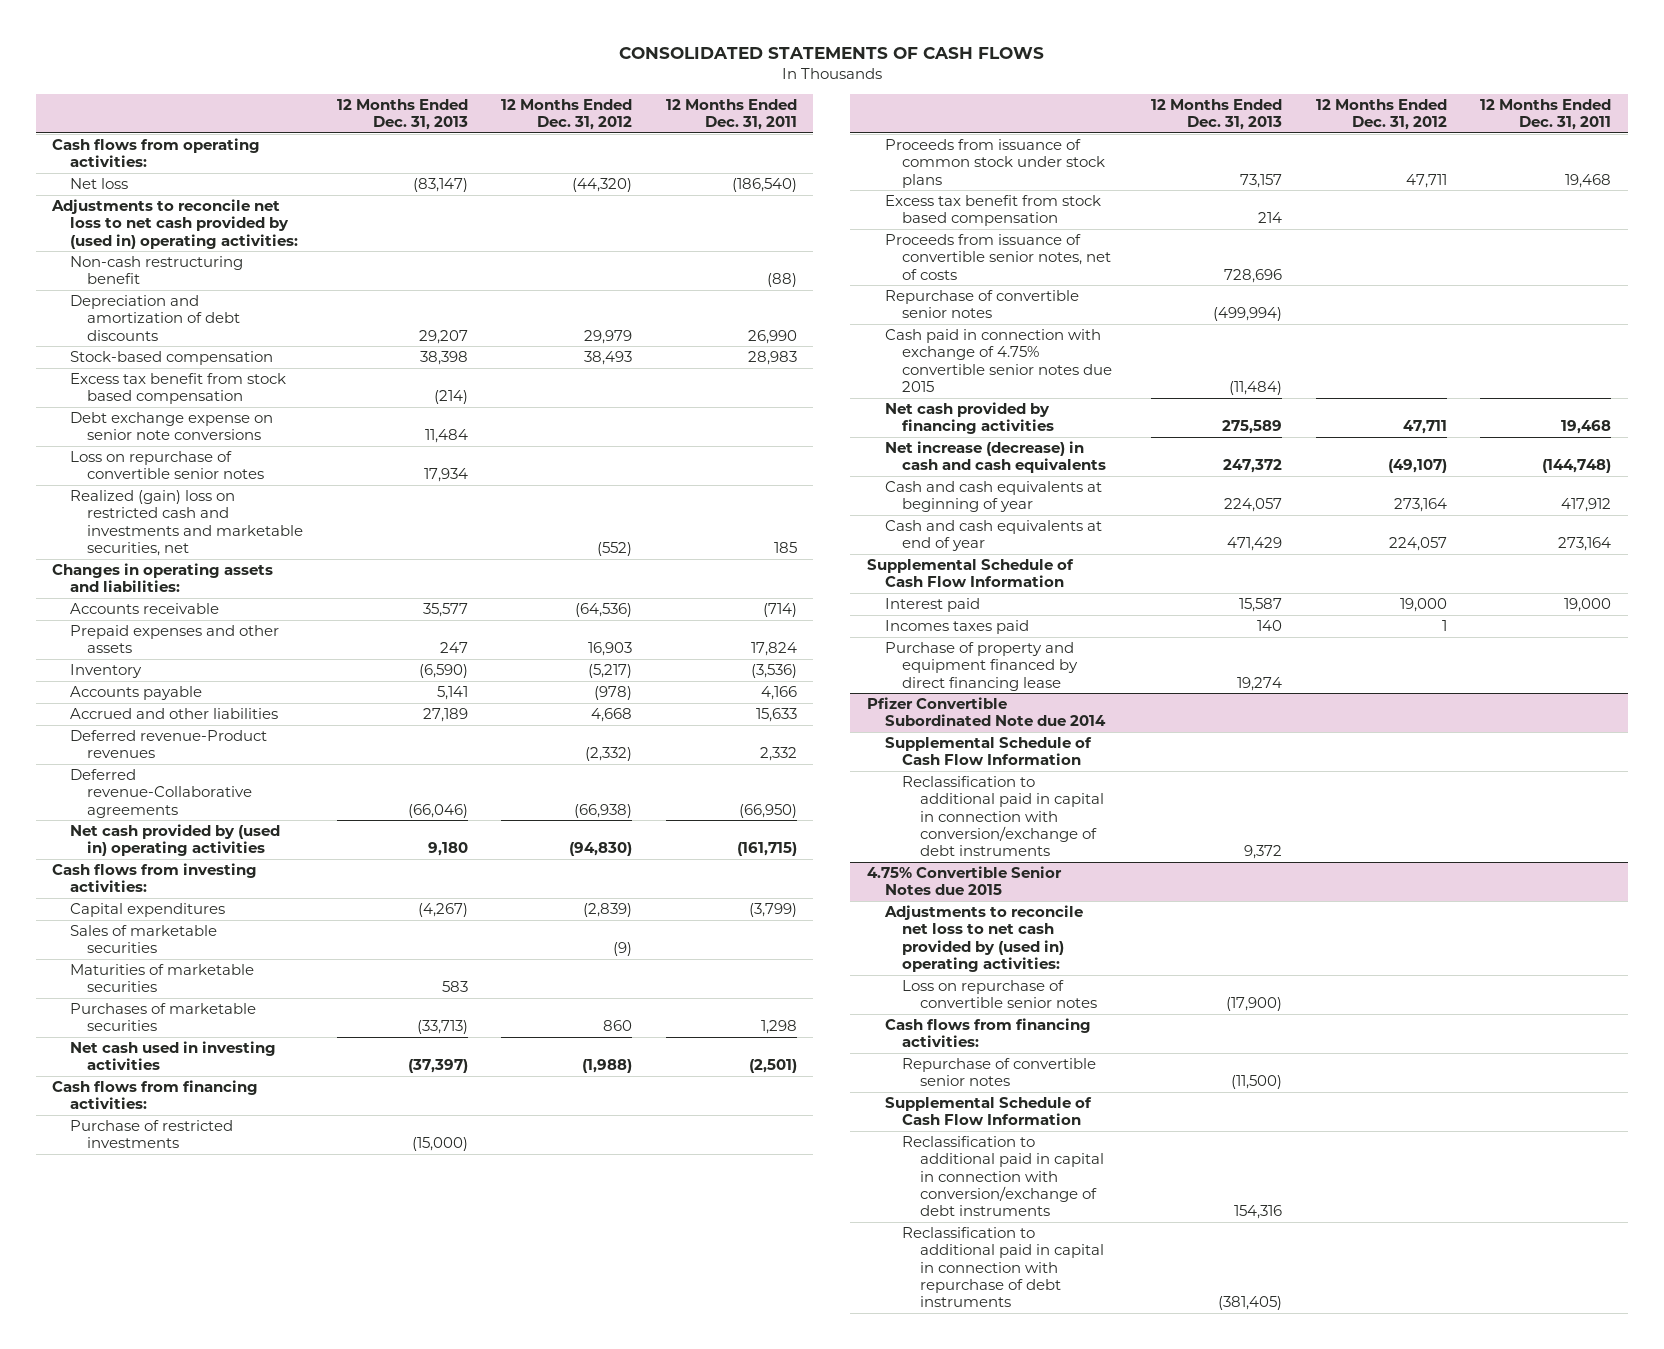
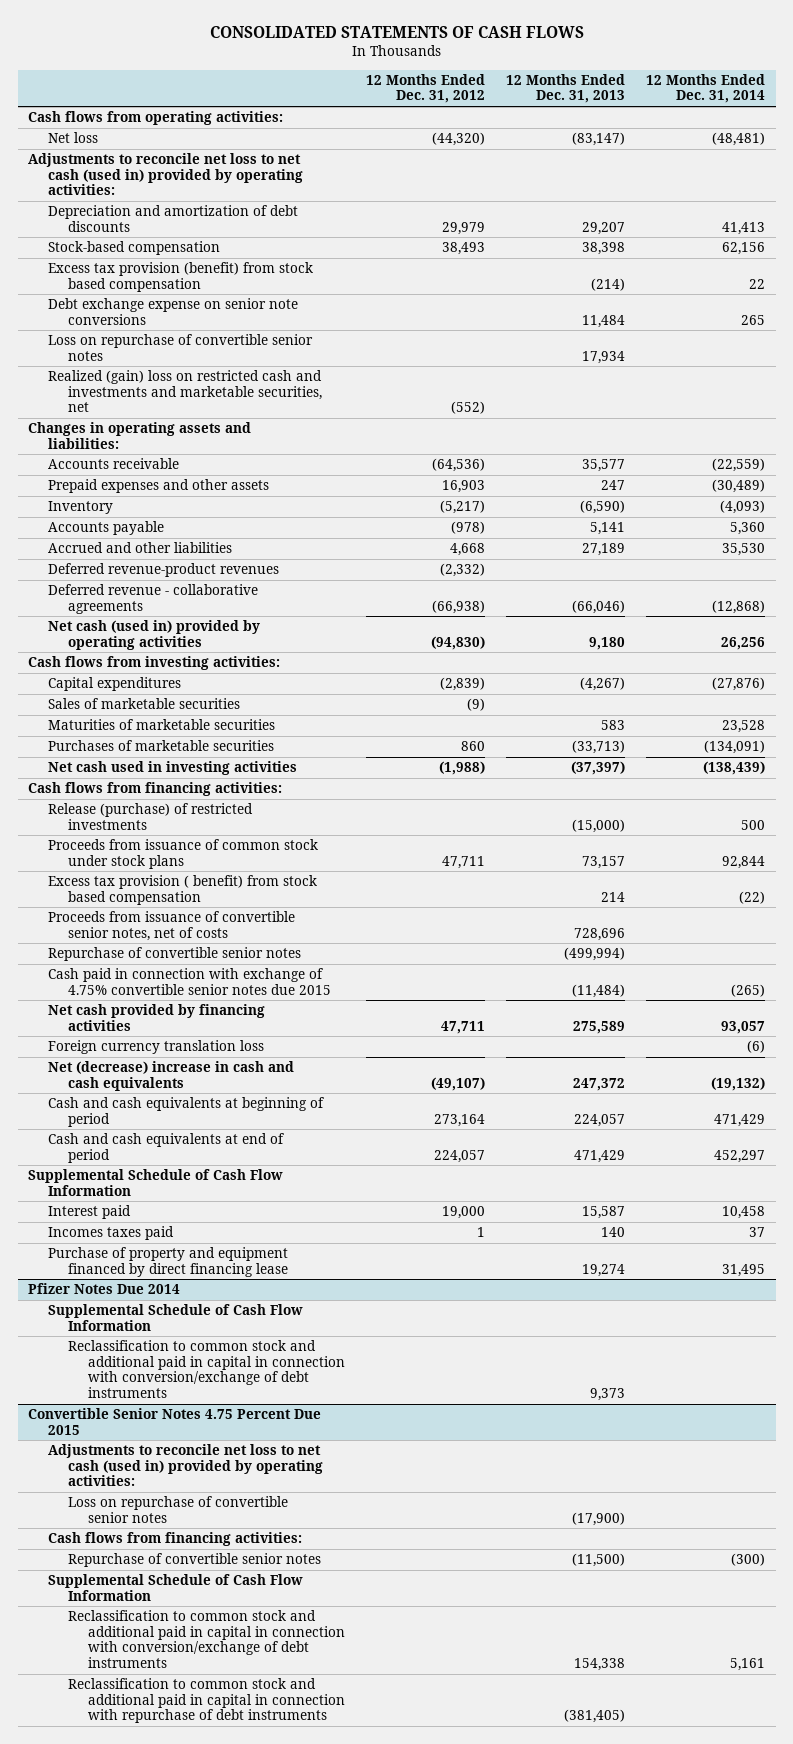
[665,98,797,130] 12 Months Ended Dec. 31, 2011 -> none
none -> [646,73,766,104] 12 Months Ended Dec. 31, 2014
[69,256,243,285] Non-cash restructuring benefit -> none
[51,199,298,249] Adjustments to reconcile net loss to net cash provided by (used in) operating activities: -> [28,153,303,196] Adjustments to reconcile net loss to net cash (used in) provided by operating activities:
[69,373,286,405] Excess tax benefit from stock based compensation -> [47,262,313,292] Excess tax provision (benefit) from stock based compensation
[69,730,267,759] Deferred revenue-Product revenues -> [47,563,279,578] Deferred revenue-product revenues
[69,769,253,818] Deferred revenue-Collaborative agreements -> [47,584,258,614] Deferred revenue - collaborative agreements
[69,824,280,857] Net cash provided by (used in) operating activities -> [47,620,260,650] Net cash (used in) provided by operating activities
[69,1120,233,1149] Purchase of restricted investments -> [47,803,253,830] Release (purchase) of restricted investments
[884,195,1101,227] Excess tax benefit from stock based compensation -> [47,875,317,905] Excess tax provision ( benefit) from stock based compensation
none -> [47,1040,264,1055] Foreign currency translation loss
[884,441,1107,474] Net increase (decrease) in cash and cash equivalents -> [47,1061,294,1091] Net (decrease) increase in cash and cash equivalents
[884,481,1102,513] Cash and cash equivalents at beginning of year -> [47,1097,324,1127] Cash and cash equivalents at beginning of period
[884,520,1102,552] Cash and cash equivalents at end of year -> [47,1133,284,1163] Cash and cash equivalents at end of period
[867,697,1106,727] Pfizer Convertible Subordinated Note due 2014 -> none
none -> [28,1283,181,1295] Pfizer Notes Due 2014
[902,776,1104,857] Reclassification to additional paid in capital in connection with conversion/exchange of debt instruments -> [67,1340,345,1398] Reclassification to common stock and additional paid in capital in connection with conversion/exchange of debt instruments
[1244,845,1283,860] 9,372 -> [589,1387,625,1401] 9,373
[867,866,1063,896] 4.75% Convertible Senior Notes due 2015 -> [28,1408,322,1435] Convertible Senior Notes 4.75 Percent Due 2015
[883,905,1083,972] Adjustments to reconcile net loss to net cash provided by (used in) operating activities: -> [47,1444,323,1487] Adjustments to reconcile net loss to net cash (used in) provided by operating activities:
[902,1136,1104,1217] Reclassification to additional paid in capital in connection with conversion/exchange of debt instruments -> [67,1610,345,1668] Reclassification to common stock and additional paid in capital in connection with conversion/exchange of debt instruments
[1234,1205,1283,1220] 154,316 -> [573,1657,625,1671] 154,338
[902,1227,1104,1308] Reclassification to additional paid in capital in connection with repurchase of debt instruments -> [67,1678,345,1724] Reclassification to common stock and additional paid in capital in connection with repurchase of debt instruments

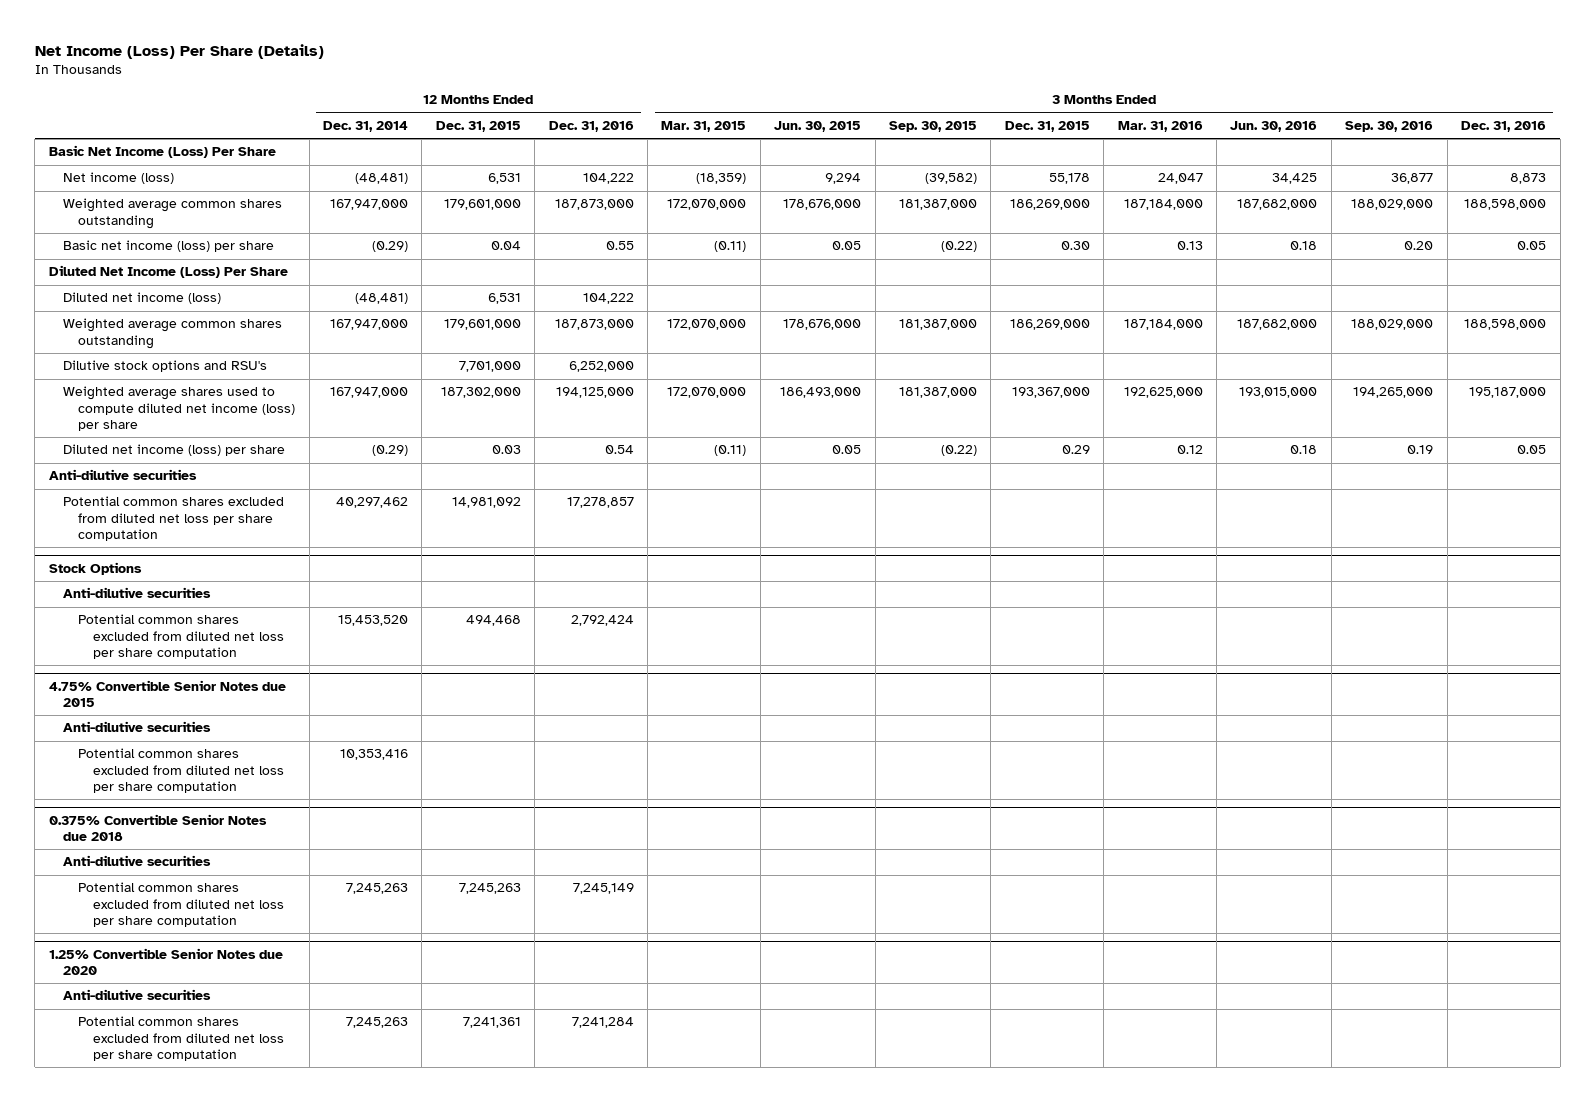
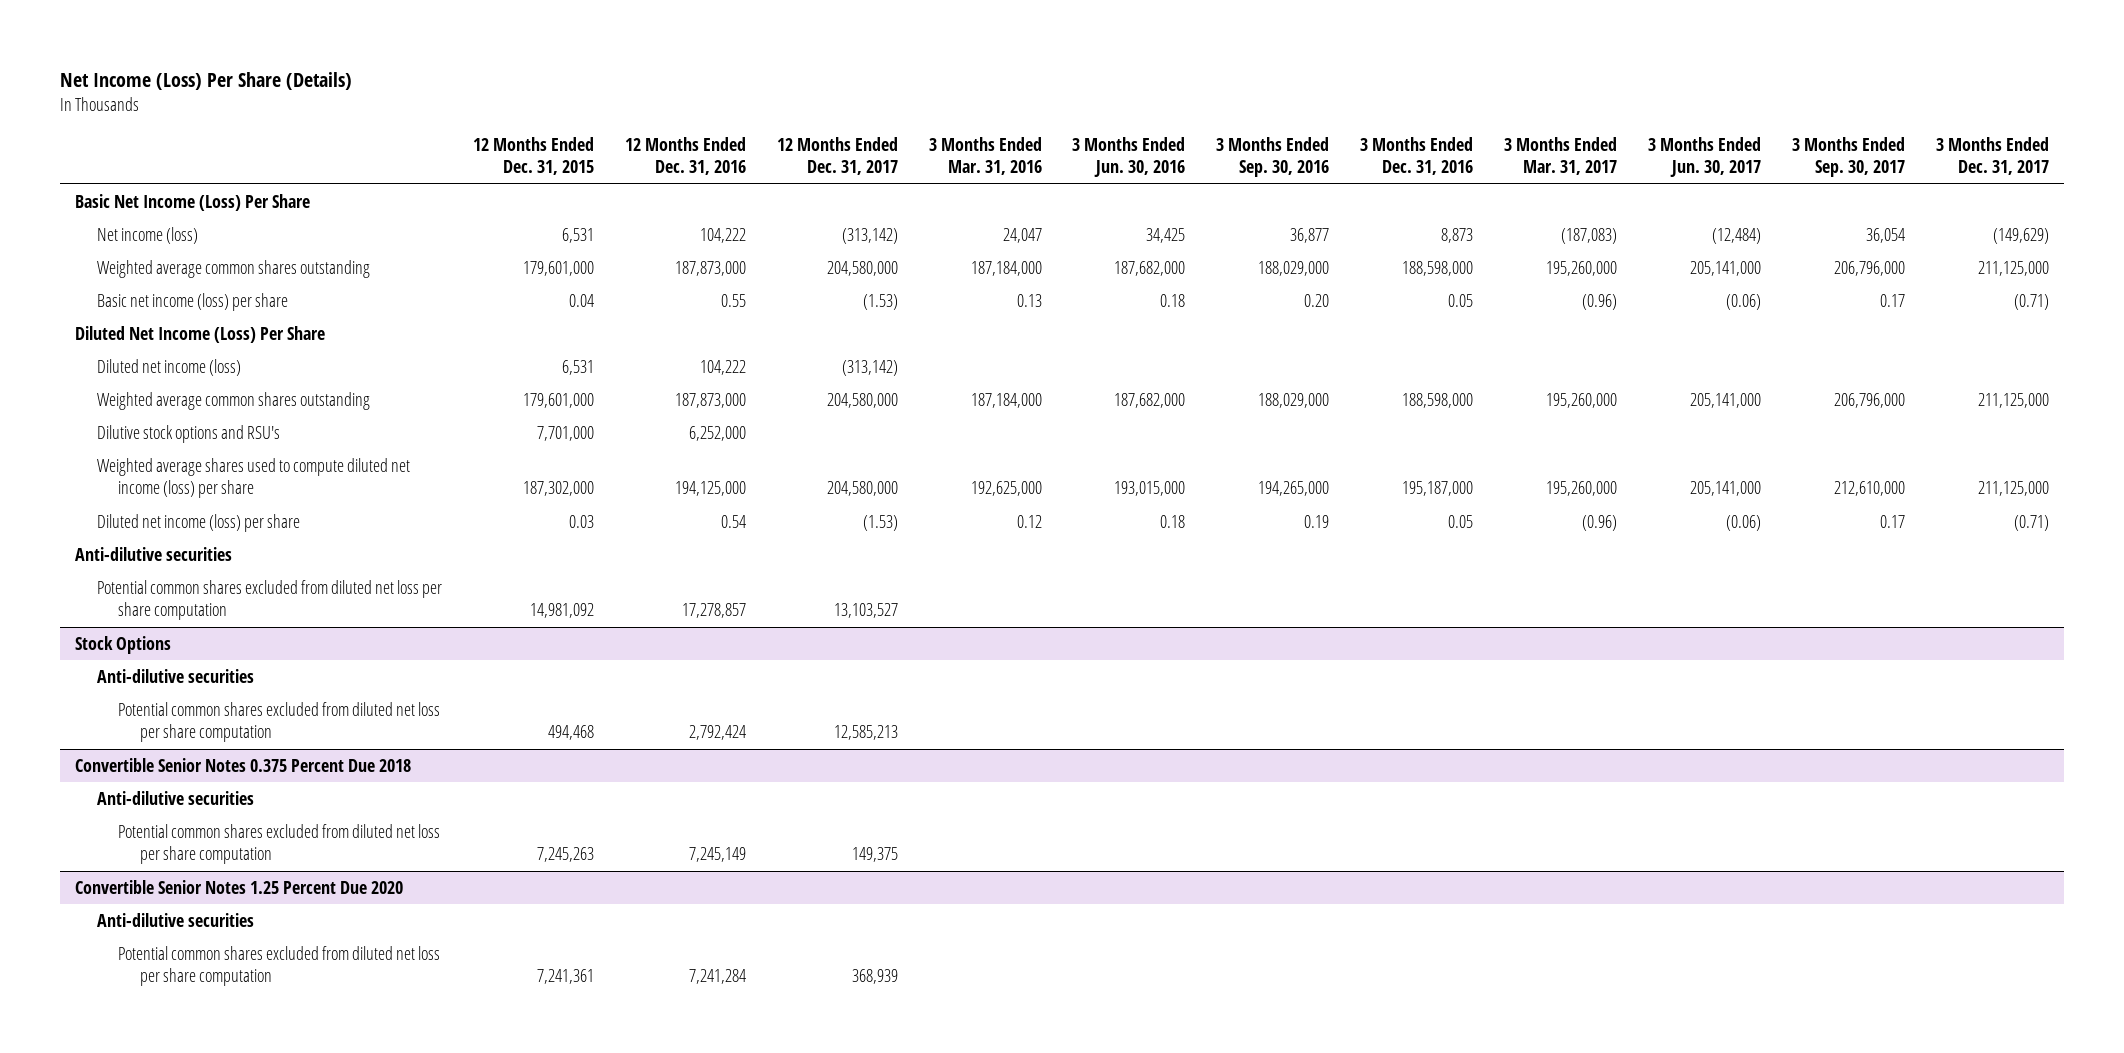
[323,121,409,133] Dec. 31, 2014 -> none
[661,121,747,133] Mar. 31, 2015 -> none
[774,121,862,133] Jun. 30, 2015 -> none
[889,121,978,133] Sep. 30, 2015 -> none
[1004,121,1090,133] Dec. 31, 2015 -> none
none -> [776,137,898,176] 12 Months Ended Dec. 31, 2017
none -> [1504,137,1618,176] 3 Months Ended Mar. 31, 2017
none -> [1648,137,1762,178] 3 Months Ended Jun. 30, 2017
none -> [1792,137,1906,178] 3 Months Ended Sep. 30, 2017
none -> [1935,137,2049,176] 3 Months Ended Dec. 31, 2017
[48,679,286,707] 4.75% Convertible Senior Notes due 2015 -> none
[63,721,212,733] Anti-dilutive securities -> none
[78,748,285,793] Potential common shares excluded from diluted net loss per share computation -> none
[48,813,267,841] 0.375% Convertible Senior Notes due 2018 -> [75,757,412,772] Convertible Senior Notes 0.375 Percent Due 2018
[48,947,283,975] 1.25% Convertible Senior Notes due 2020 -> [75,879,404,894] Convertible Senior Notes 1.25 Percent Due 2020

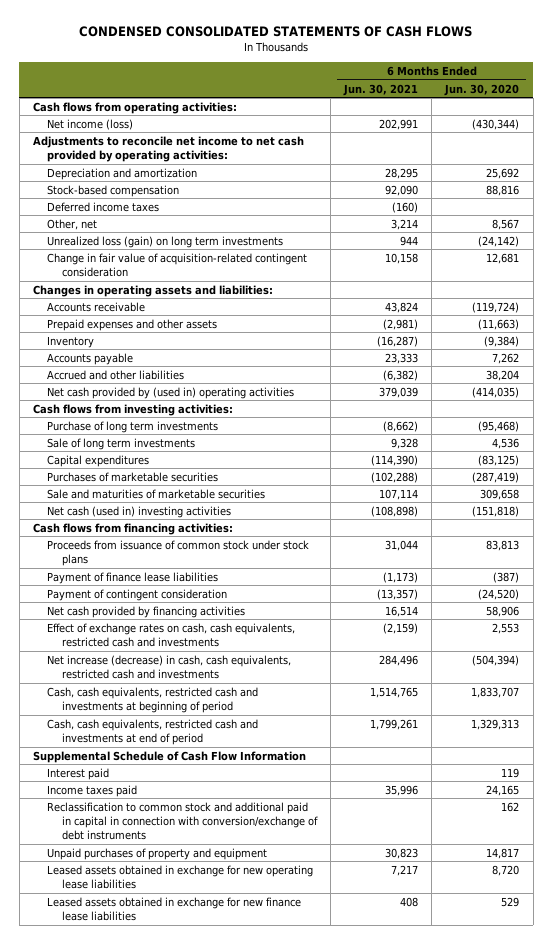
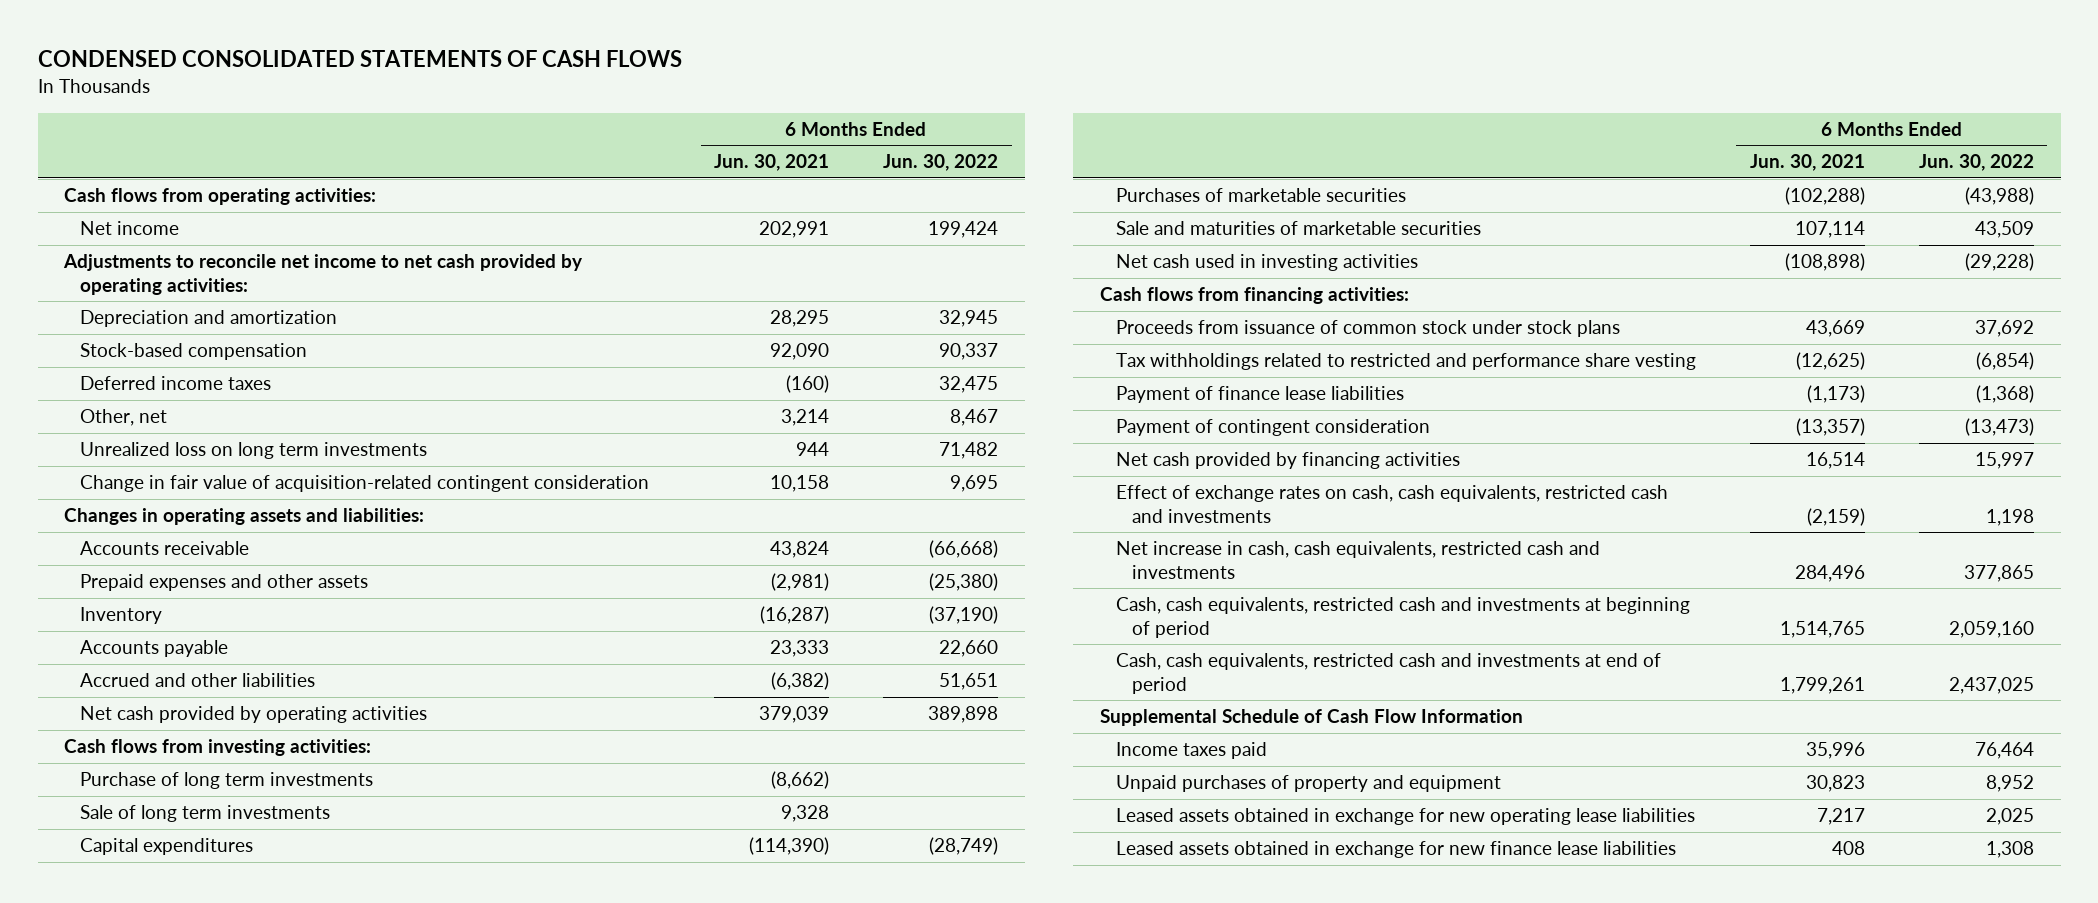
[444,83,520,96] Jun. 30, 2020 -> none
none -> [883,154,999,172] Jun. 30, 2022
[47,118,134,130] Net income (loss) -> [80,221,180,236] Net income
[47,235,284,248] Unrealized loss (gain) on long term investments -> [80,442,428,460] Unrealized loss on long term investments
[47,386,295,399] Net cash provided by (used in) operating activities -> [80,706,428,724] Net cash provided by operating activities
[47,505,232,518] Net cash (used in) investing activities -> [1115,254,1418,272] Net cash used in investing activities
[385,539,419,551] 31,044 -> [1805,320,1865,338] 43,669
none -> [1115,353,1696,371] Tax withholdings related to restricted and performance share vesting
[47,654,292,680] Net increase (decrease) in cash, cash equivalents, restricted cash and investments -> [1115,541,1600,580] Net increase in cash, cash equivalents, restricted cash and investments
[47,767,110,780] Interest paid -> none
[47,801,319,841] Reclassification to common stock and additional paid in capital in connection with conversion/exchange of debt instruments -> none

